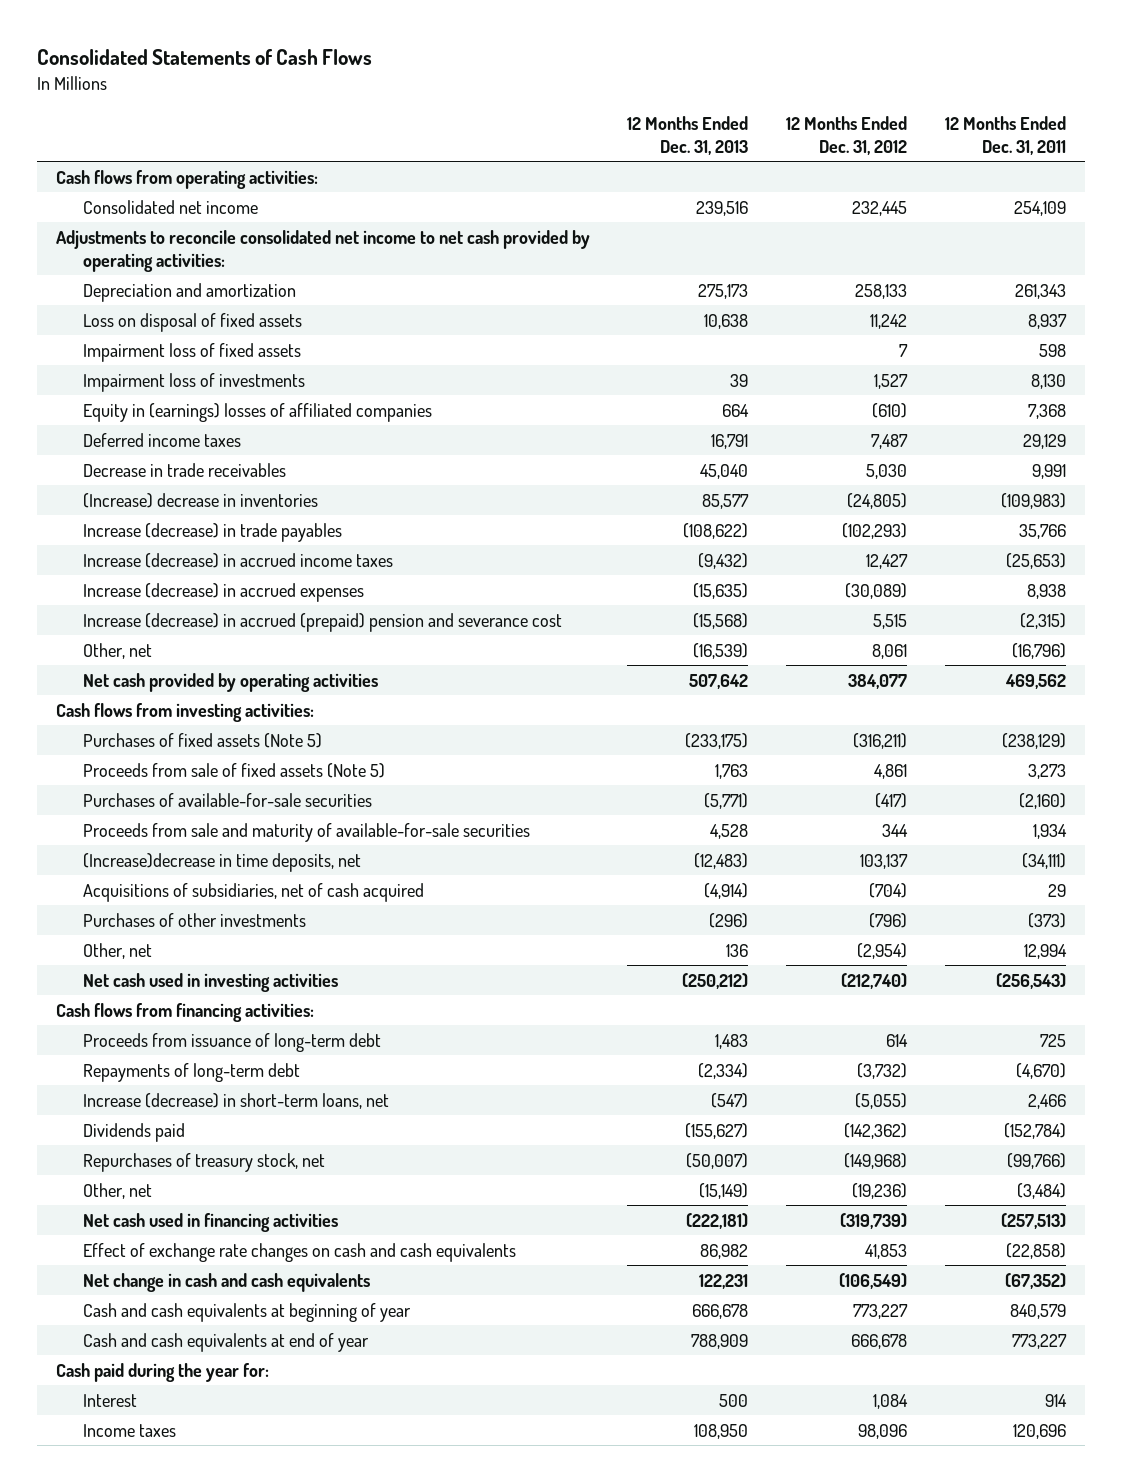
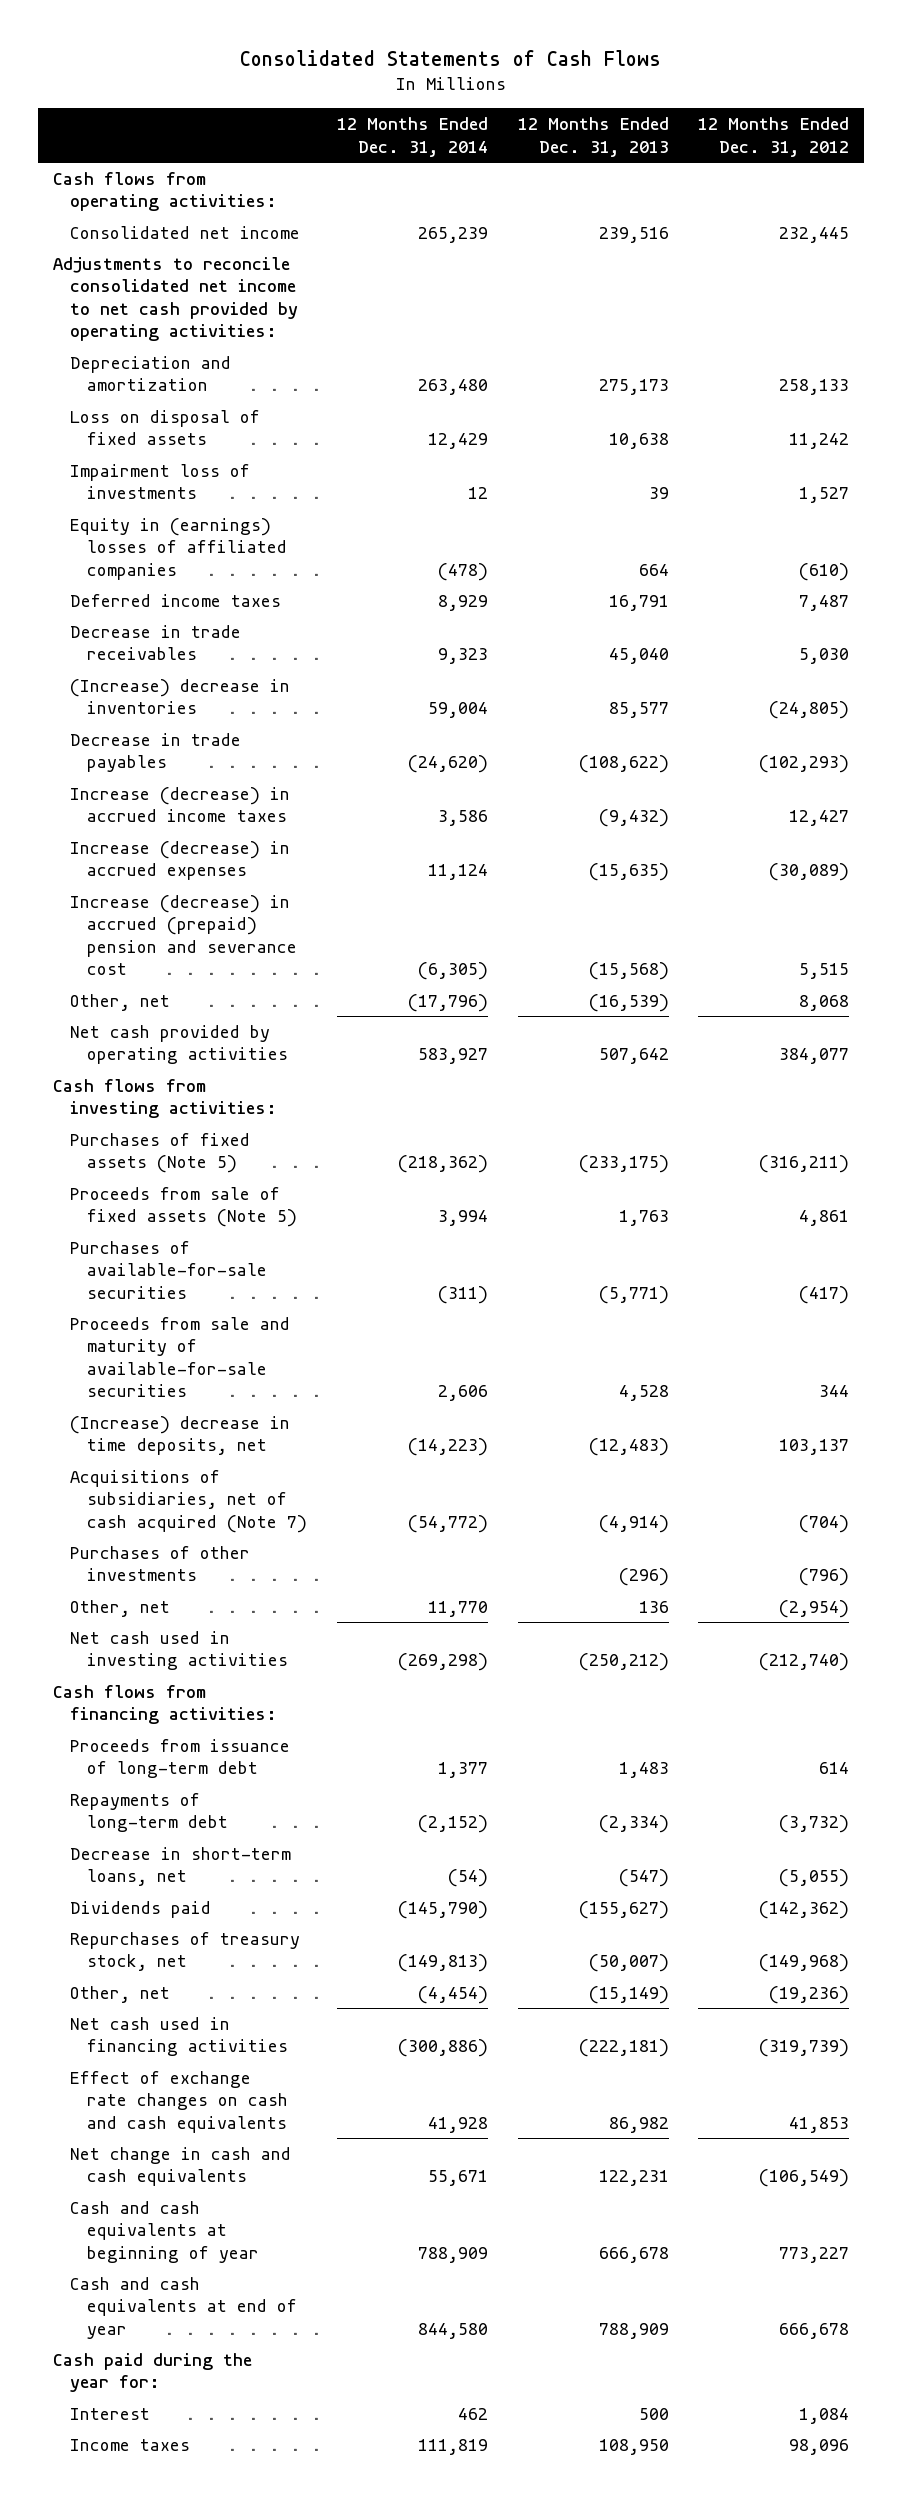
[944,115,1066,155] 12 Months Ended Dec. 31, 2011 -> none
none -> [336,117,488,157] 12 Months Ended Dec. 31, 2014
[82,342,301,362] Impairment loss of fixed assets -> none
[82,522,342,542] Increase (decrease) in trade payables -> [70,732,242,773] Decrease in trade payables
[872,643,908,659] 8,061 -> [799,994,850,1011] 8,068
[82,852,361,872] (Increase)decrease in time deposits, net -> [70,1415,291,1456] (Increase) decrease in time deposits, net
[82,882,424,902] Acquisitions of subsidiaries, net of cash acquired -> [70,1469,308,1533] Acquisitions of subsidiaries, net of cash acquired (Note 7)
[82,1092,389,1109] Increase (decrease) in short-term loans, net -> [70,1846,292,1887] Decrease in short-term loans, net

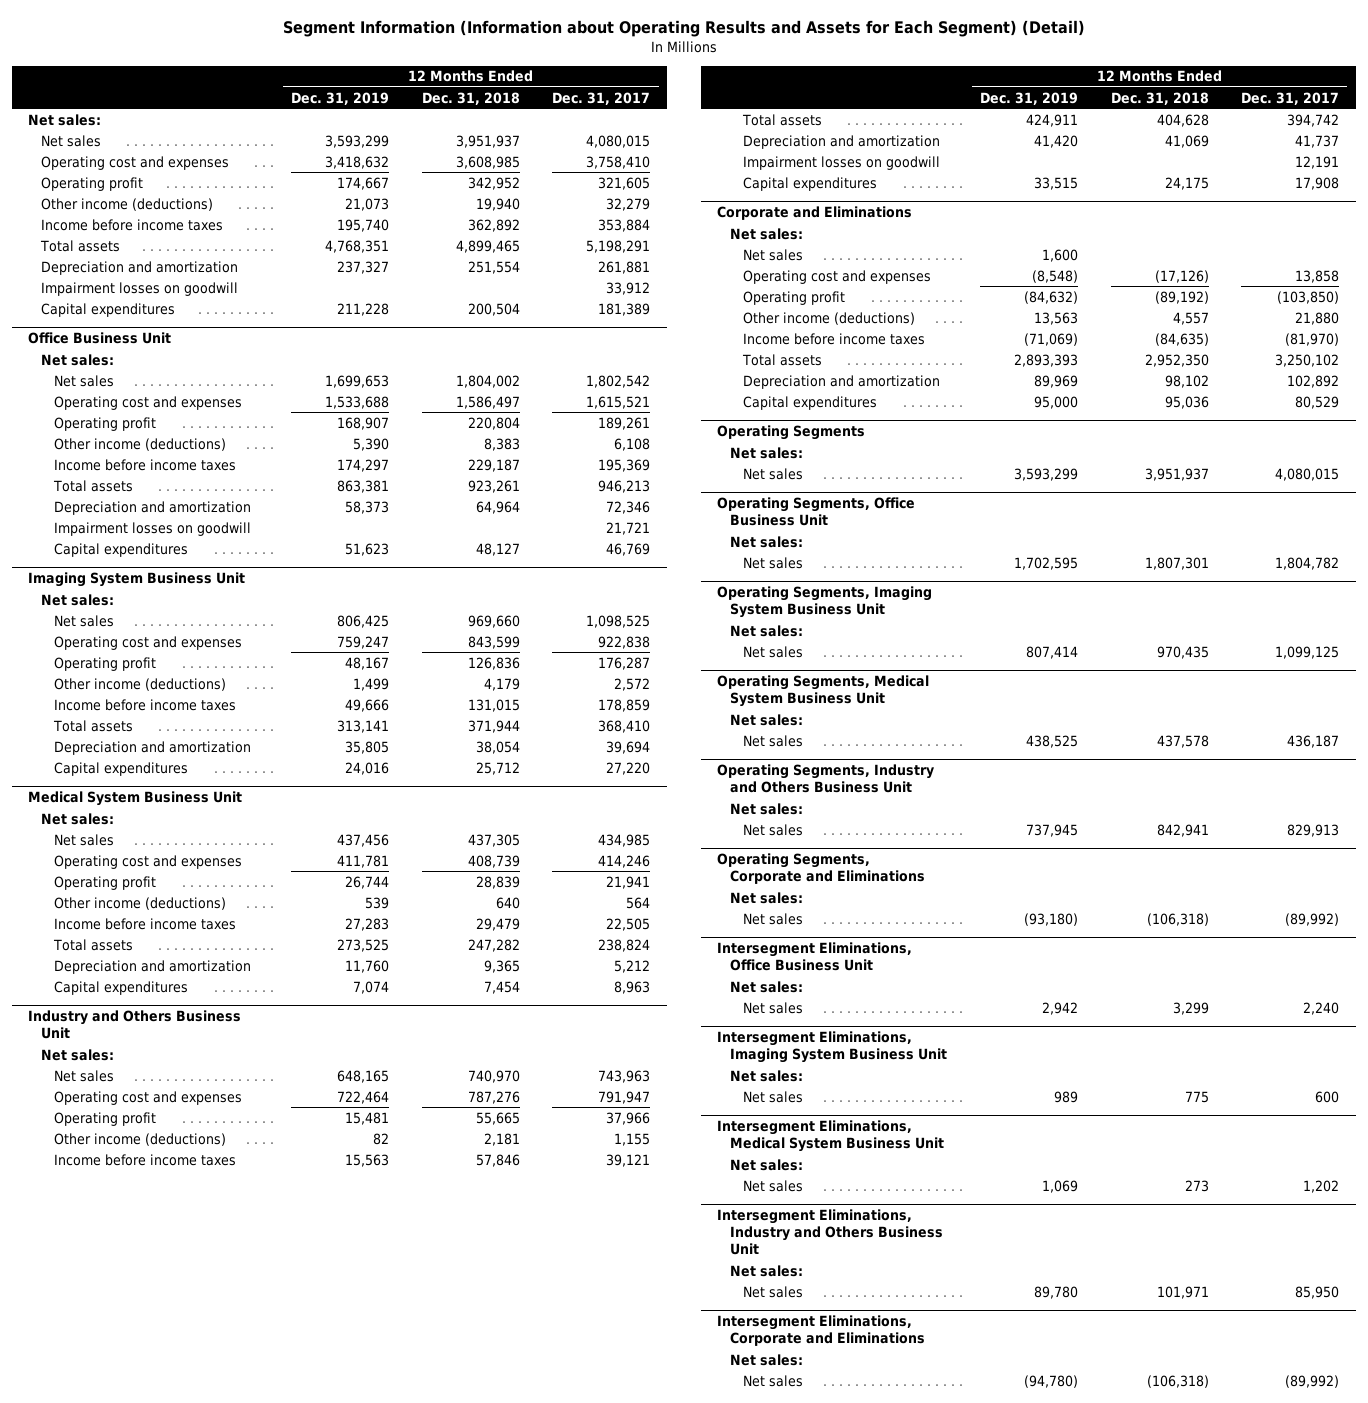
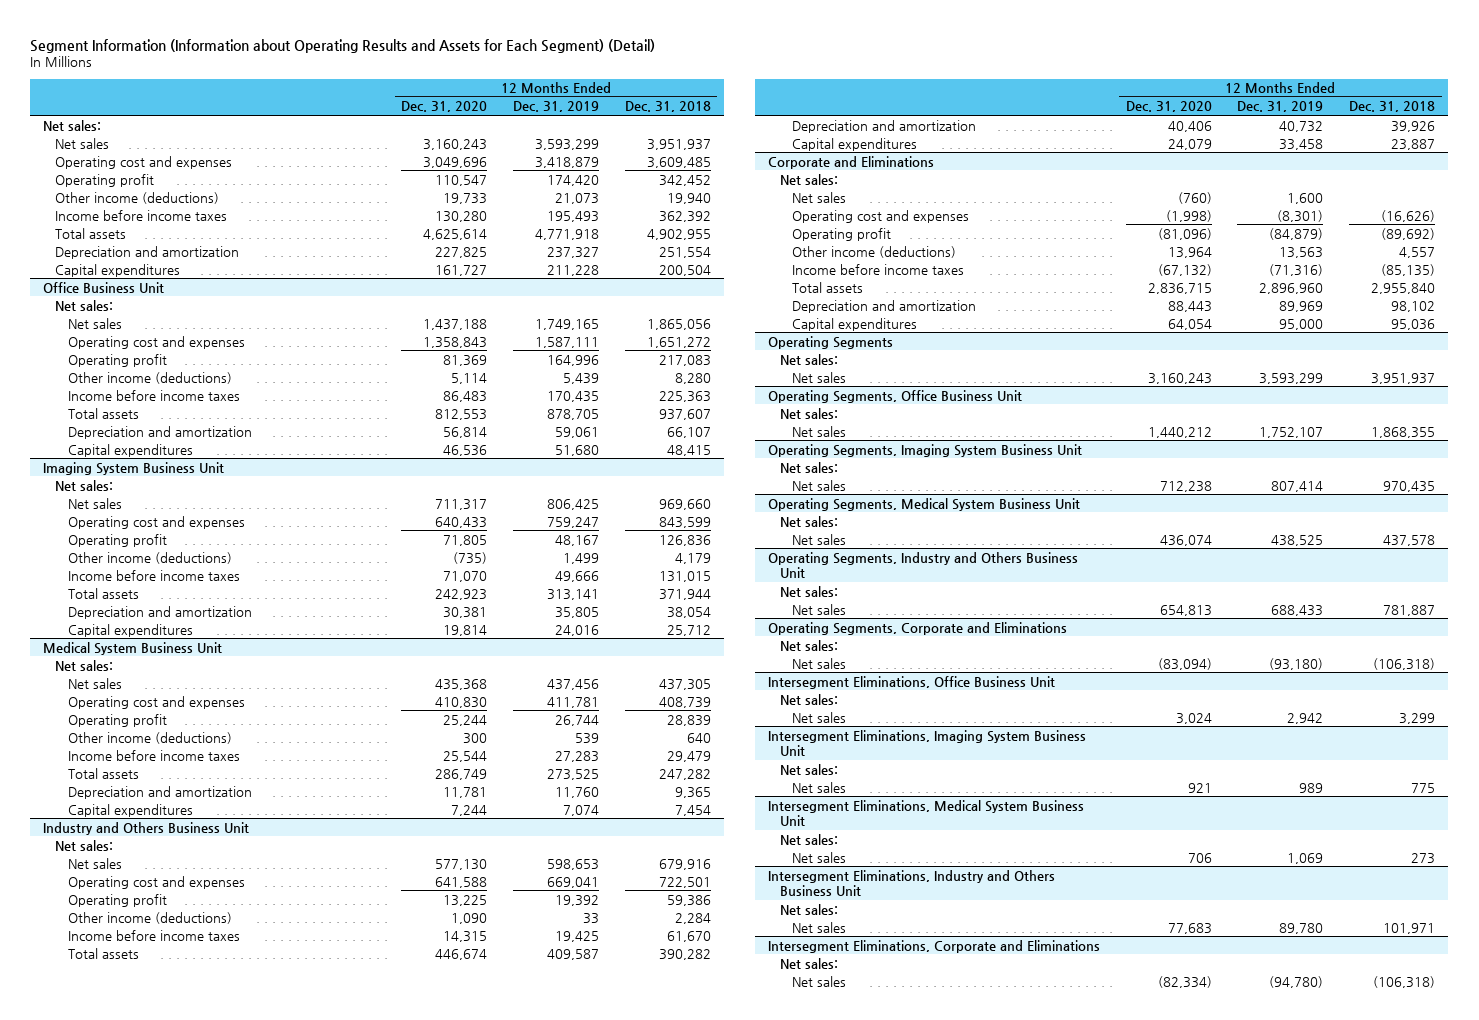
[552,91,651,105] Dec. 31, 2017 -> none
none -> [401,101,488,113] Dec. 31, 2020
[324,155,389,169] 3,418,632 -> [535,156,600,168] 3,418,879
[455,155,520,169] 3,608,985 -> [646,156,711,168] 3,609,485
[336,176,389,190] 174,667 -> [547,174,600,186] 174,420
[467,176,520,190] 342,952 -> [658,174,711,186] 342,452
[336,218,389,232] 195,740 -> [547,210,600,222] 195,493
[467,218,520,232] 362,892 -> [658,210,711,222] 362,392
[324,239,389,253] 4,768,351 -> [535,228,600,240] 4,771,918
[455,239,520,253] 4,899,465 -> [646,228,711,240] 4,902,955
[41,281,239,296] Impairment losses on goodwill -> none
[53,521,251,536] Impairment losses on goodwill -> none
[324,374,389,388] 1,699,653 -> [535,318,600,330] 1,749,165
[455,374,520,388] 1,804,002 -> [646,318,711,330] 1,865,056
[324,395,389,409] 1,533,688 -> [535,336,600,348] 1,587,111
[455,395,520,409] 1,586,497 -> [646,336,711,348] 1,651,272
[336,416,389,430] 168,907 -> [547,354,600,366] 164,996
[467,416,520,430] 220,804 -> [658,354,711,366] 217,083
[352,437,389,451] 5,390 -> [563,372,600,384] 5,439
[483,437,520,451] 8,383 -> [674,372,711,384] 8,280
[336,458,389,472] 174,297 -> [547,390,600,402] 170,435
[467,458,520,472] 229,187 -> [658,390,711,402] 225,363
[336,479,389,493] 863,381 -> [547,408,600,420] 878,705
[467,479,520,493] 923,261 -> [658,408,711,420] 937,607
[344,500,389,514] 58,373 -> [555,426,600,438] 59,061
[475,500,520,514] 64,964 -> [666,426,711,438] 66,107
[344,542,389,556] 51,623 -> [555,444,600,456] 51,680
[475,542,520,556] 48,127 -> [666,444,711,456] 48,415
[742,155,940,170] Impairment losses on goodwill -> none
[336,1069,389,1083] 648,165 -> [547,858,600,870] 598,653
[467,1069,520,1083] 740,970 -> [658,858,711,870] 679,916
[336,1090,389,1104] 722,464 -> [547,876,600,888] 669,041
[467,1090,520,1104] 787,276 -> [658,876,711,888] 722,501
[344,1111,389,1125] 15,481 -> [555,894,600,906] 19,392
[475,1111,520,1125] 55,665 -> [666,894,711,906] 59,386
[372,1132,389,1145] 82 -> [583,912,600,924] 33
[483,1132,520,1146] 2,181 -> [674,912,711,924] 2,284
[344,1153,389,1167] 15,563 -> [555,930,600,942] 19,425
[475,1153,520,1167] 57,846 -> [666,930,711,942] 61,670
[1025,113,1078,127] 424,911 -> [547,948,600,960] 409,587
[1156,113,1209,127] 404,628 -> [658,948,711,960] 390,282
[1033,134,1078,148] 41,420 -> [1279,120,1324,132] 40,732
[1164,134,1209,148] 41,069 -> [1391,120,1436,132] 39,926
[1033,176,1078,190] 33,515 -> [1279,138,1324,150] 33,458
[1164,176,1209,190] 24,175 -> [1391,138,1436,150] 23,887
[1031,269,1078,283] (8,548) -> [1277,209,1324,222] (8,301)
[1154,269,1209,283] (17,126) -> [1381,209,1436,222] (16,626)
[1023,290,1078,304] (84,632) -> [1269,227,1324,240] (84,879)
[1154,290,1209,304] (89,192) -> [1381,227,1436,240] (89,692)
[1023,332,1078,346] (71,069) -> [1269,263,1324,276] (71,316)
[1154,332,1209,346] (84,635) -> [1381,263,1436,276] (85,135)
[1013,353,1078,367] 2,893,393 -> [1259,282,1324,294] 2,896,960
[1144,353,1209,367] 2,952,350 -> [1371,282,1436,294] 2,955,840
[1013,556,1078,570] 1,702,595 -> [1259,426,1324,438] 1,752,107
[1144,556,1209,570] 1,807,301 -> [1371,426,1436,438] 1,868,355
[1025,823,1078,837] 737,945 -> [1271,604,1324,616] 688,433
[1156,823,1209,837] 842,941 -> [1383,604,1436,616] 781,887

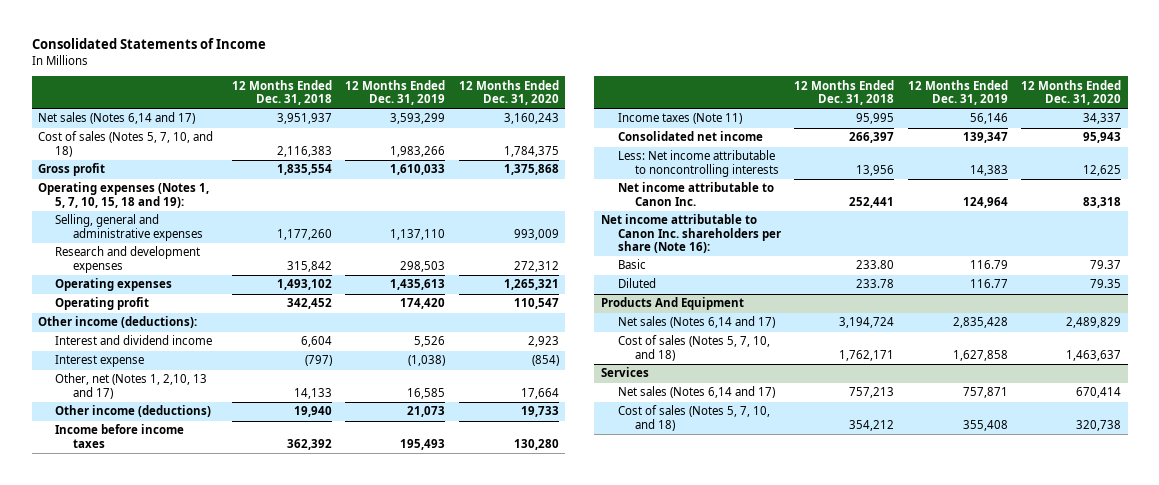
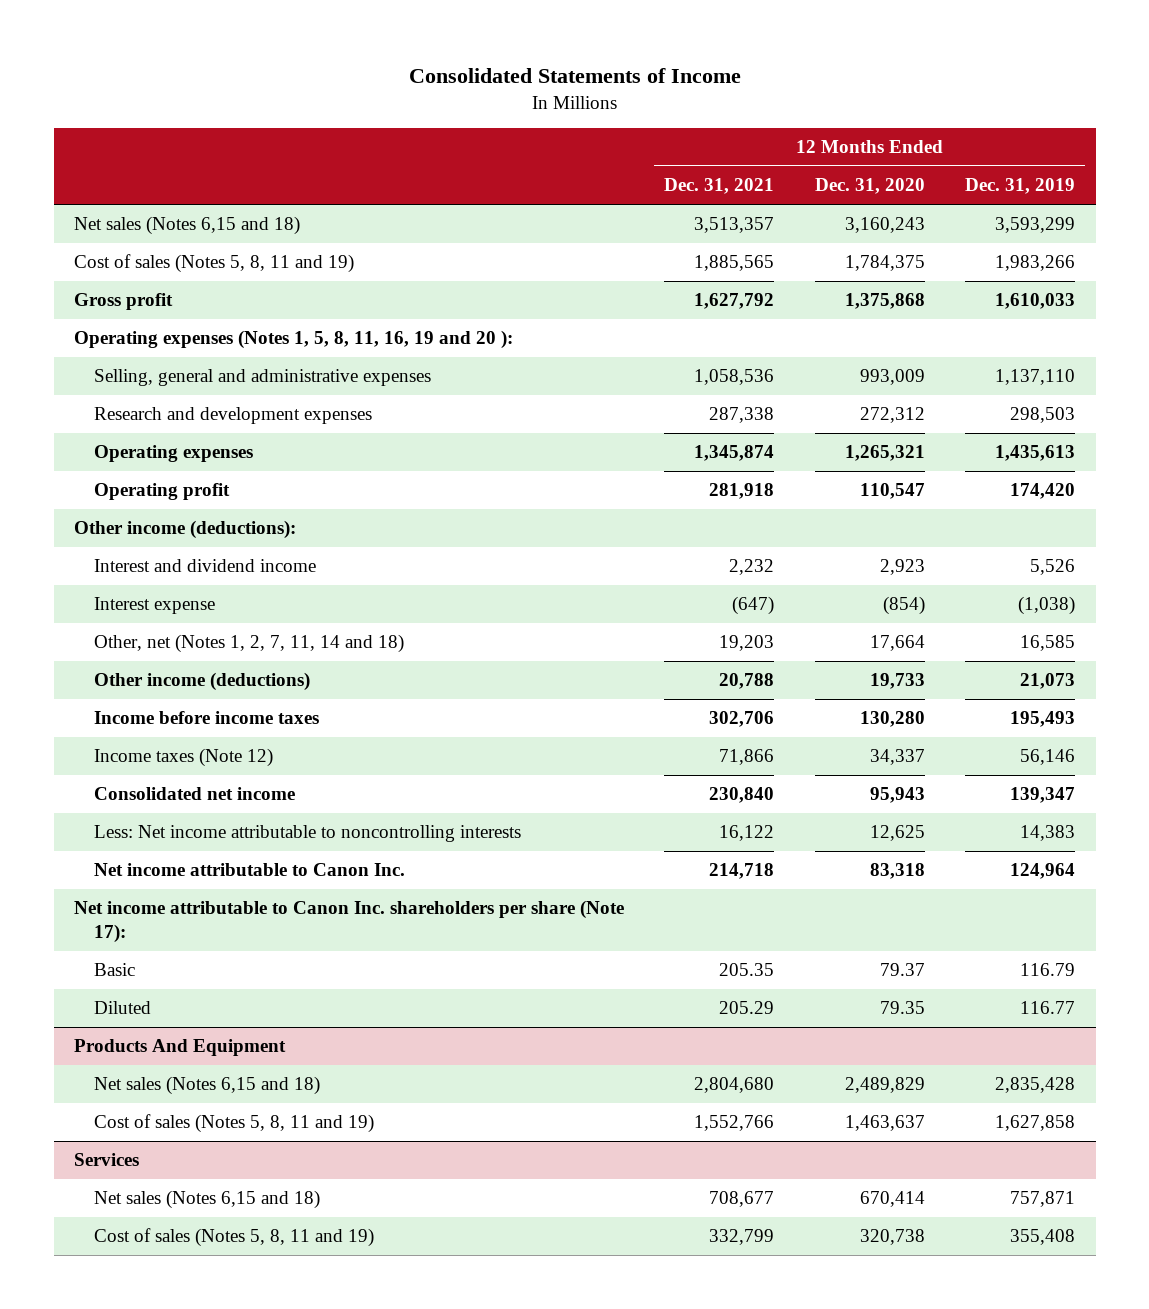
[231,79,332,106] 12 Months Ended Dec. 31, 2018 -> none
none -> [664,178,775,195] Dec. 31, 2021
[38,112,196,125] Net sales (Notes 6,14 and 17) -> [73,216,300,236] Net sales (Notes 6,15 and 18)
[38,131,214,157] Cost of sales (Notes 5, 7, 10, and 18) -> [73,254,354,274] Cost of sales (Notes 5, 8, 11 and 19)
[38,182,210,208] Operating expenses (Notes 1, 5, 7, 10, 15, 18 and 19): -> [73,330,513,350] Operating expenses (Notes 1, 5, 8, 11, 16, 19 and 20 ):
[55,373,208,399] Other, net (Notes 1, 2,10, 13 and 17) -> [94,634,405,654] Other, net (Notes 1, 2, 7, 11, 14 and 18)
[617,113,742,125] Income taxes (Note 11) -> [94,748,274,768] Income taxes (Note 12)
[600,214,781,253] Net income attributable to Canon Inc. shareholders per share (Note 16): -> [73,900,624,944] Net income attributable to Canon Inc. shareholders per share (Note 17):
[617,316,775,329] Net sales (Notes 6,14 and 17) -> [94,1076,321,1096] Net sales (Notes 6,15 and 18)
[617,335,770,361] Cost of sales (Notes 5, 7, 10, and 18) -> [94,1114,375,1134] Cost of sales (Notes 5, 8, 11 and 19)
[617,386,775,399] Net sales (Notes 6,14 and 17) -> [94,1190,321,1210] Net sales (Notes 6,15 and 18)
[617,405,770,431] Cost of sales (Notes 5, 7, 10, and 18) -> [94,1228,375,1248] Cost of sales (Notes 5, 8, 11 and 19)

